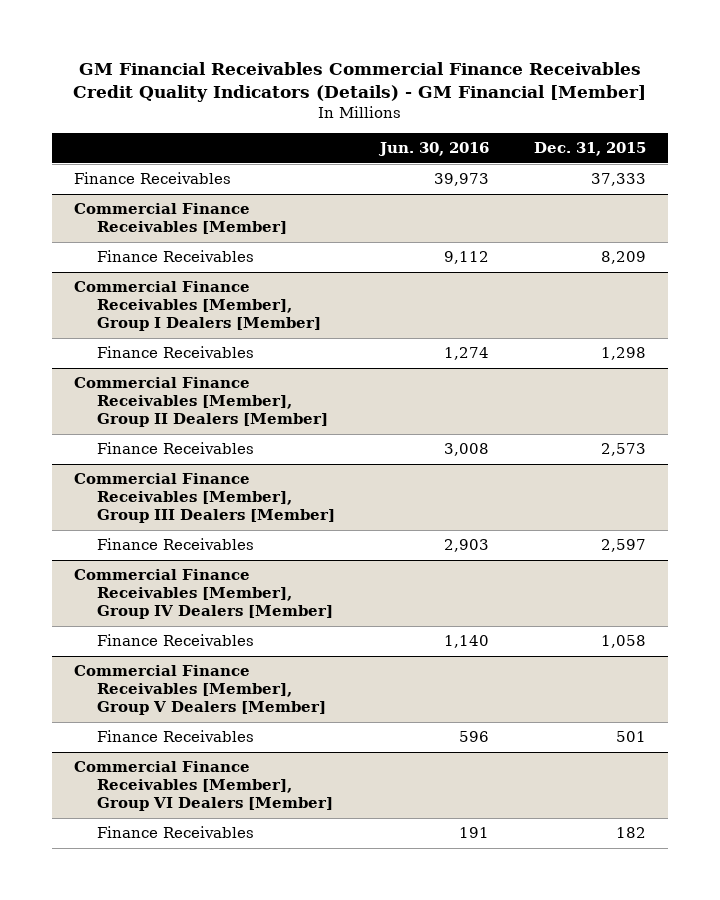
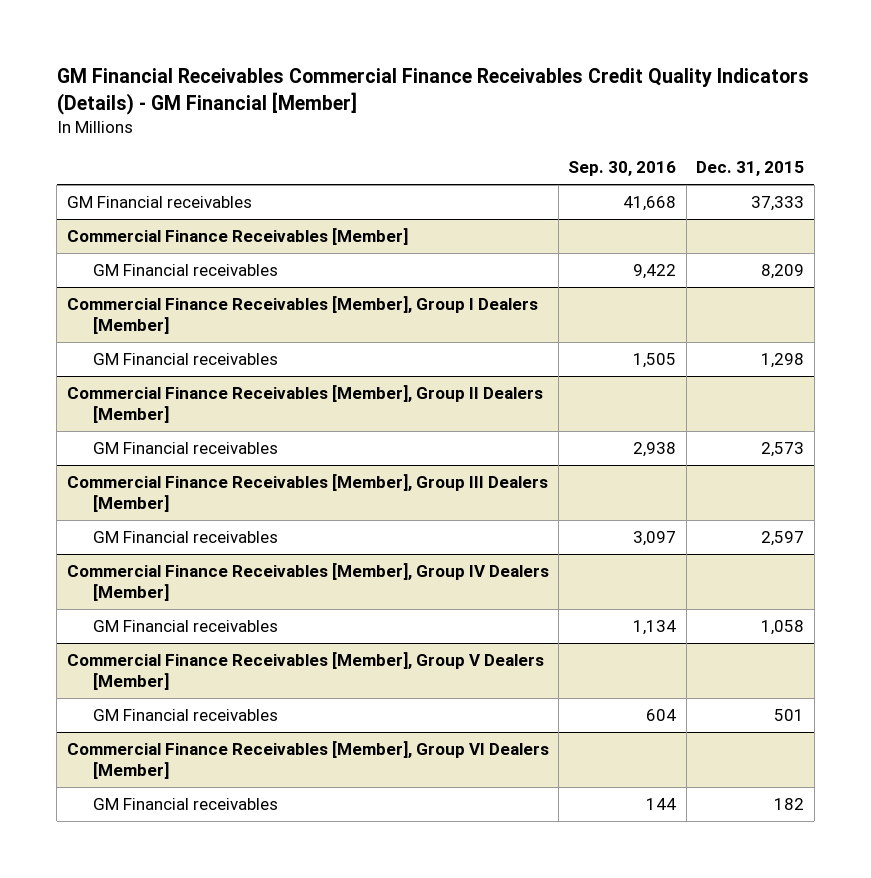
[378,142,490,157] Jun. 30, 2016 -> none
none -> [568,161,677,177] Sep. 30, 2016
[74,172,232,185] Finance Receivables -> [66,196,252,209] GM Financial receivables
[97,250,255,263] Finance Receivables -> [92,264,278,277] GM Financial receivables
[97,346,255,359] Finance Receivables -> [92,353,278,366] GM Financial receivables
[97,442,255,455] Finance Receivables -> [92,442,278,455] GM Financial receivables
[97,538,255,551] Finance Receivables -> [92,531,278,544] GM Financial receivables
[97,634,255,647] Finance Receivables -> [92,620,278,633] GM Financial receivables
[97,730,255,743] Finance Receivables -> [92,709,278,722] GM Financial receivables
[97,826,255,839] Finance Receivables -> [92,798,278,811] GM Financial receivables

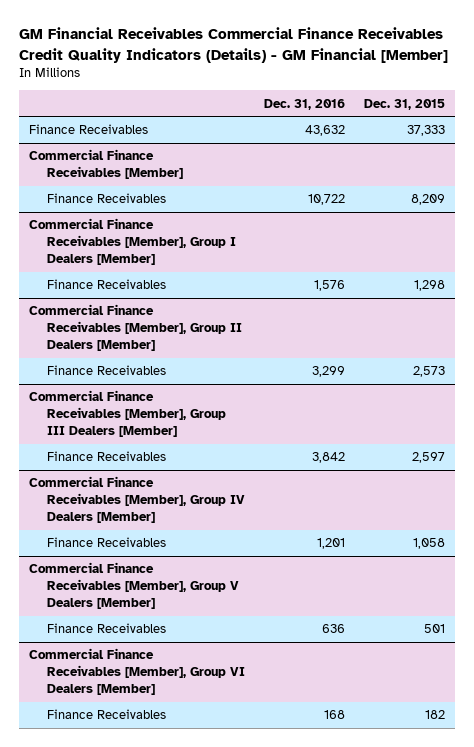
[568,161,677,177] Sep. 30, 2016 -> none
none -> [264,98,346,110] Dec. 31, 2016
[66,196,252,209] GM Financial receivables -> [28,124,148,135] Finance Receivables
[92,264,278,277] GM Financial receivables -> [47,193,167,204] Finance Receivables
[92,353,278,366] GM Financial receivables -> [47,279,167,290] Finance Receivables
[92,442,278,455] GM Financial receivables -> [47,365,167,376] Finance Receivables
[92,531,278,544] GM Financial receivables -> [47,451,167,462] Finance Receivables
[92,620,278,633] GM Financial receivables -> [47,537,167,548] Finance Receivables
[92,709,278,722] GM Financial receivables -> [47,623,167,634] Finance Receivables
[92,798,278,811] GM Financial receivables -> [47,709,167,720] Finance Receivables

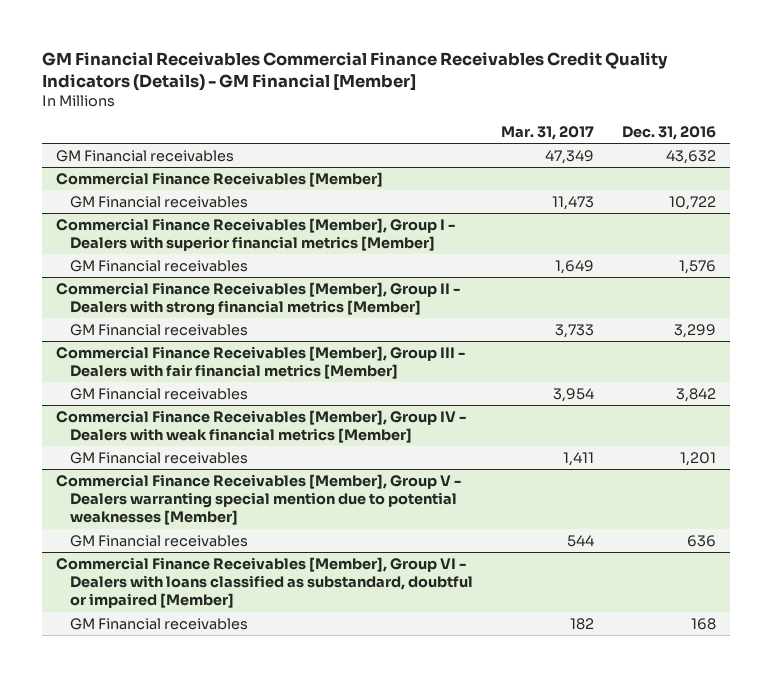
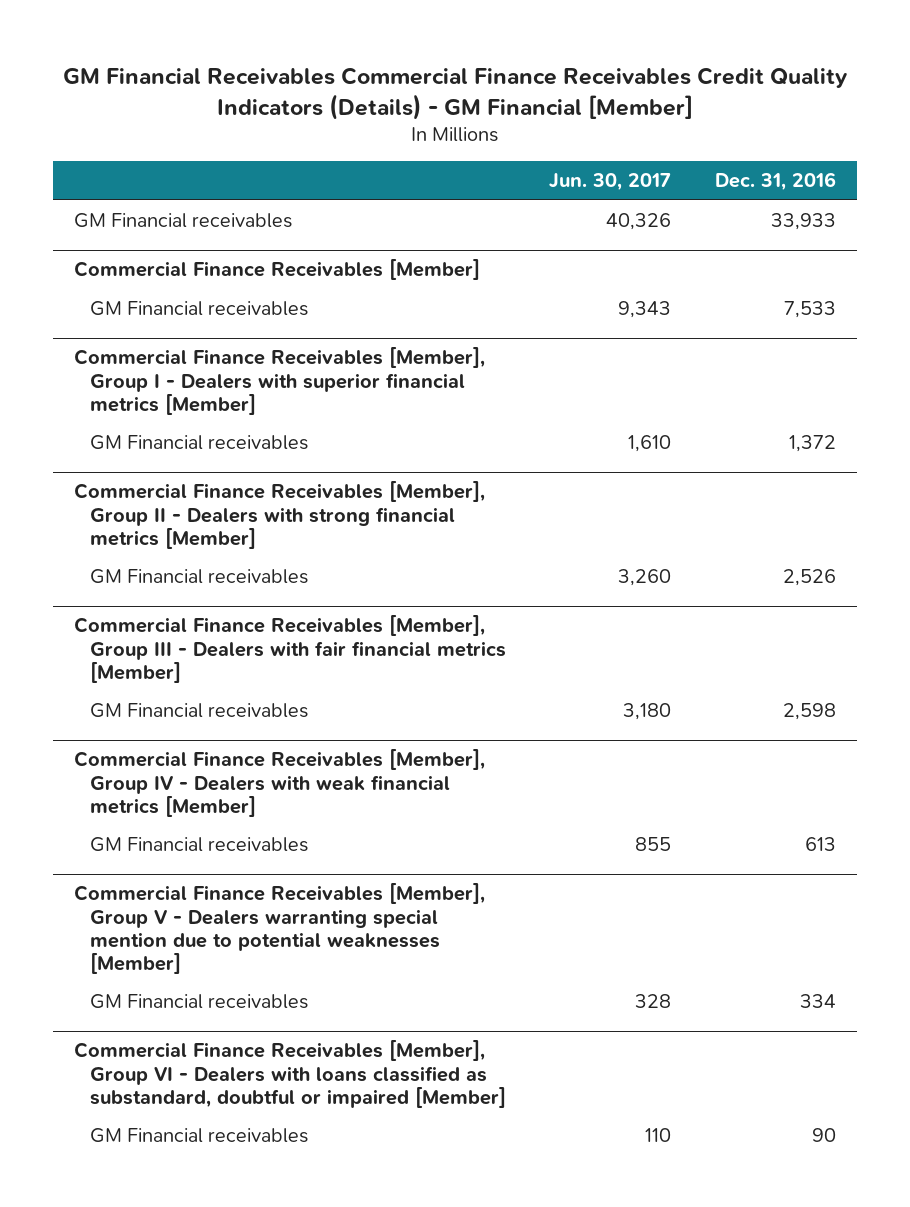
[501,126,595,141] Mar. 31, 2017 -> none
none -> [549,173,672,192] Jun. 30, 2017
[666,149,717,164] 43,632 -> [770,212,836,230] 33,933
[669,195,717,210] 10,722 -> [783,300,836,318] 7,533
[679,259,717,274] 1,576 -> [788,434,836,452] 1,372
[674,323,717,338] 3,299 -> [782,568,836,586] 2,526
[676,387,717,402] 3,842 -> [782,702,836,720] 2,598
[680,451,717,466] 1,201 -> [804,836,836,851] 613
[687,534,717,547] 636 -> [799,993,836,1008] 334
[691,617,717,630] 168 -> [811,1127,836,1142] 90

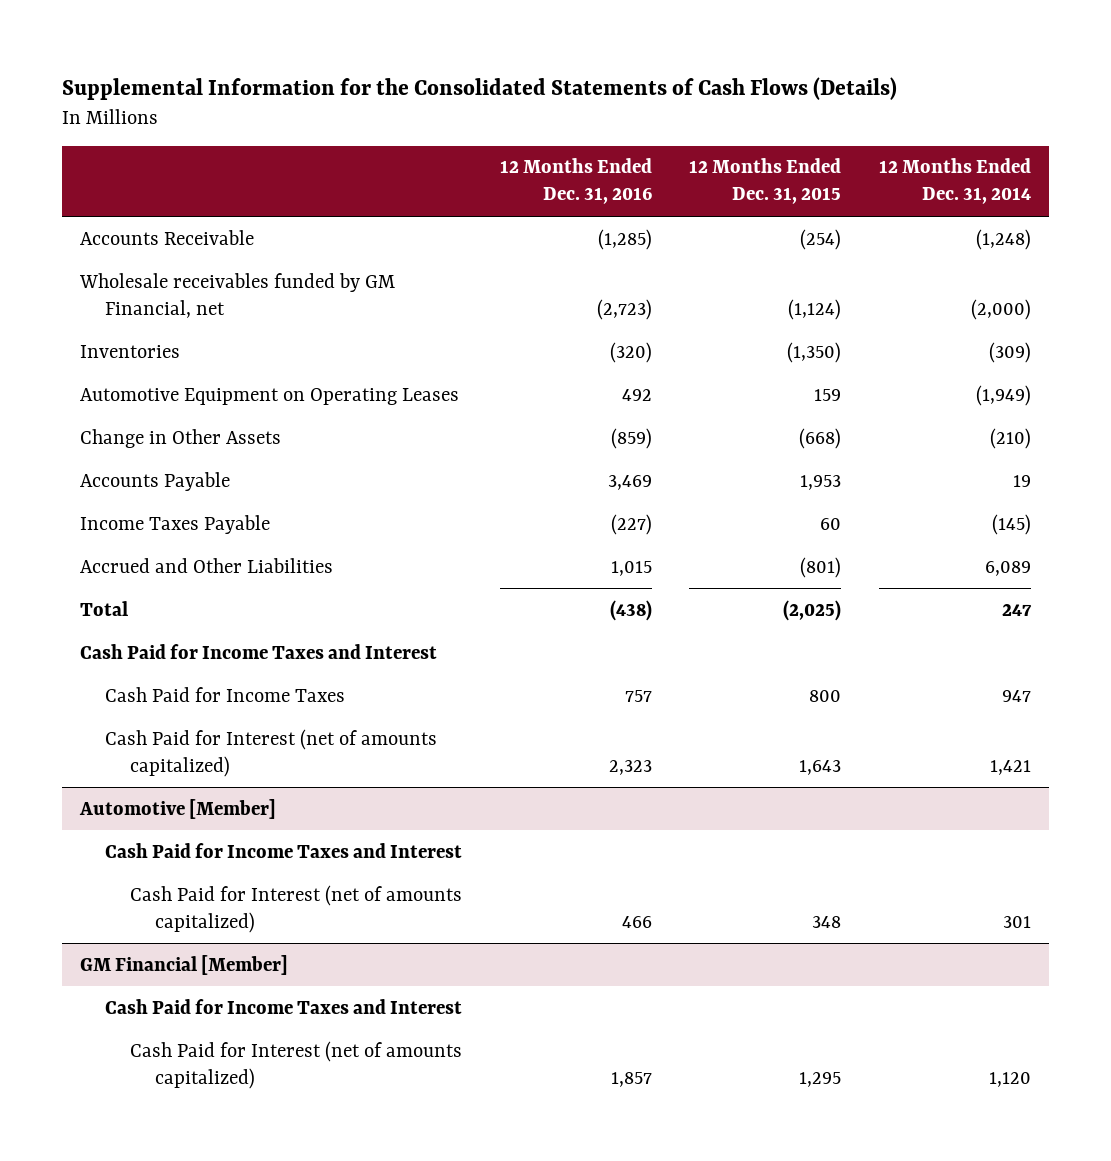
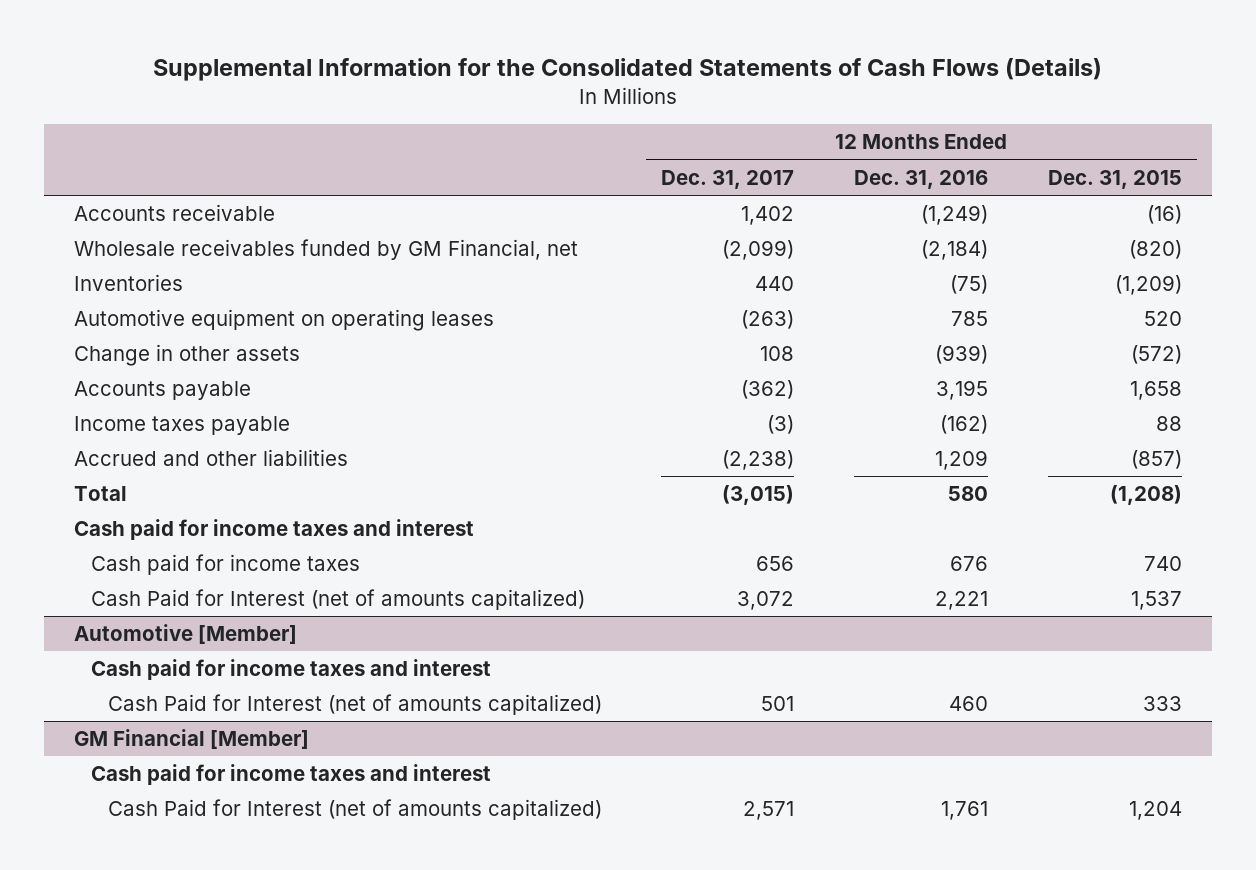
[878,158,1031,205] 12 Months Ended Dec. 31, 2014 -> none
none -> [661,169,795,189] Dec. 31, 2017
[80,229,255,245] Accounts Receivable -> [74,204,276,222] Accounts receivable
[597,228,652,250] (1,285) -> [920,205,988,226] (1,249)
[800,228,842,250] (254) -> [1146,205,1182,225] (16)
[596,298,652,320] (2,723) -> [920,240,988,261] (2,184)
[788,298,842,320] (1,124) -> [1128,240,1182,260] (820)
[609,341,652,363] (320) -> [949,275,988,295] (75)
[787,341,842,363] (1,350) -> [1114,275,1182,296] (1,209)
[80,387,460,405] Automotive Equipment on Operating Leases -> [74,309,495,332] Automotive equipment on operating leases
[621,388,652,401] 492 -> [950,311,988,327] 785
[814,388,842,401] 159 -> [1143,311,1182,327] 520
[80,428,282,448] Change in Other Assets -> [74,344,301,367] Change in other assets
[610,427,652,449] (859) -> [934,345,988,365] (939)
[799,427,842,449] (668) -> [1130,345,1182,365] (572)
[80,471,231,491] Accounts Payable -> [74,381,252,401] Accounts payable
[607,474,652,490] 3,469 -> [935,380,988,401] 3,195
[800,474,842,490] 1,953 -> [1129,381,1182,401] 1,658
[80,514,271,534] Income Taxes Payable -> [74,416,291,436] Income taxes payable
[610,513,652,535] (227) -> [939,415,988,435] (162)
[820,517,842,530] 60 -> [1155,416,1182,432] 88
[80,557,334,573] Accrued and Other Liabilities -> [74,449,349,467] Accrued and other liabilities
[610,560,652,576] 1,015 -> [934,450,988,471] 1,209
[800,556,842,578] (801) -> [1130,450,1182,470] (857)
[609,599,652,621] (438) -> [947,486,988,502] 580
[783,599,842,621] (2,025) -> [1109,485,1182,506] (1,208)
[80,643,438,659] Cash Paid for Income Taxes and Interest -> [74,519,475,541] Cash paid for income taxes and interest
[105,686,346,702] Cash Paid for Income Taxes -> [90,554,360,576] Cash paid for income taxes
[624,689,652,702] 757 -> [949,556,988,572] 676
[809,689,842,702] 800 -> [1143,556,1182,572] 740
[608,759,652,775] 2,323 -> [934,591,988,611] 2,221
[799,759,842,775] 1,643 -> [1130,591,1182,611] 1,537
[105,842,463,858] Cash Paid for Income Taxes and Interest -> [90,659,491,681] Cash paid for income taxes and interest
[621,915,652,928] 466 -> [948,696,988,712] 460
[812,915,842,928] 348 -> [1142,696,1182,712] 333
[105,998,463,1014] Cash Paid for Income Taxes and Interest -> [90,764,491,786] Cash paid for income taxes and interest
[610,1071,652,1087] 1,857 -> [940,801,988,821] 1,761
[799,1071,842,1087] 1,295 -> [1128,801,1182,821] 1,204

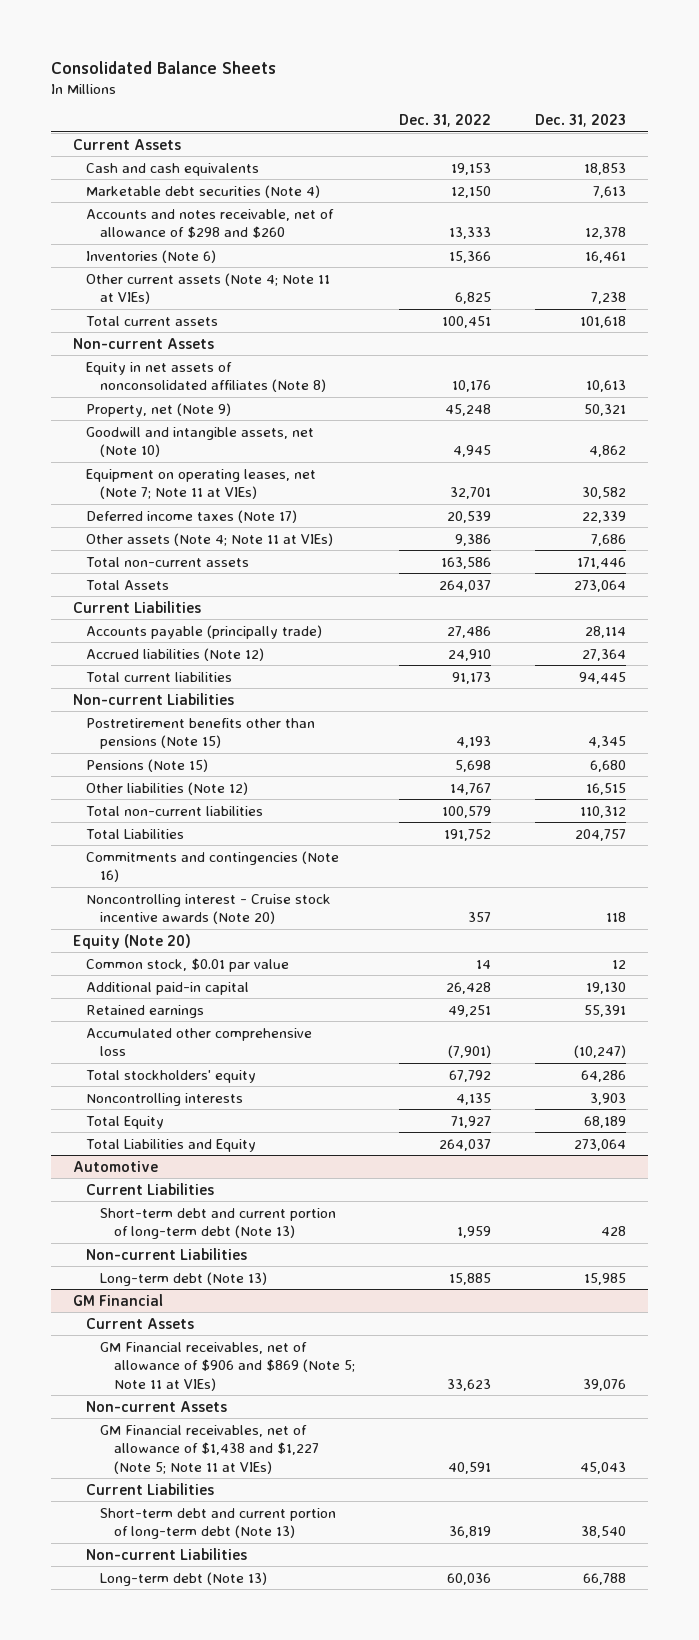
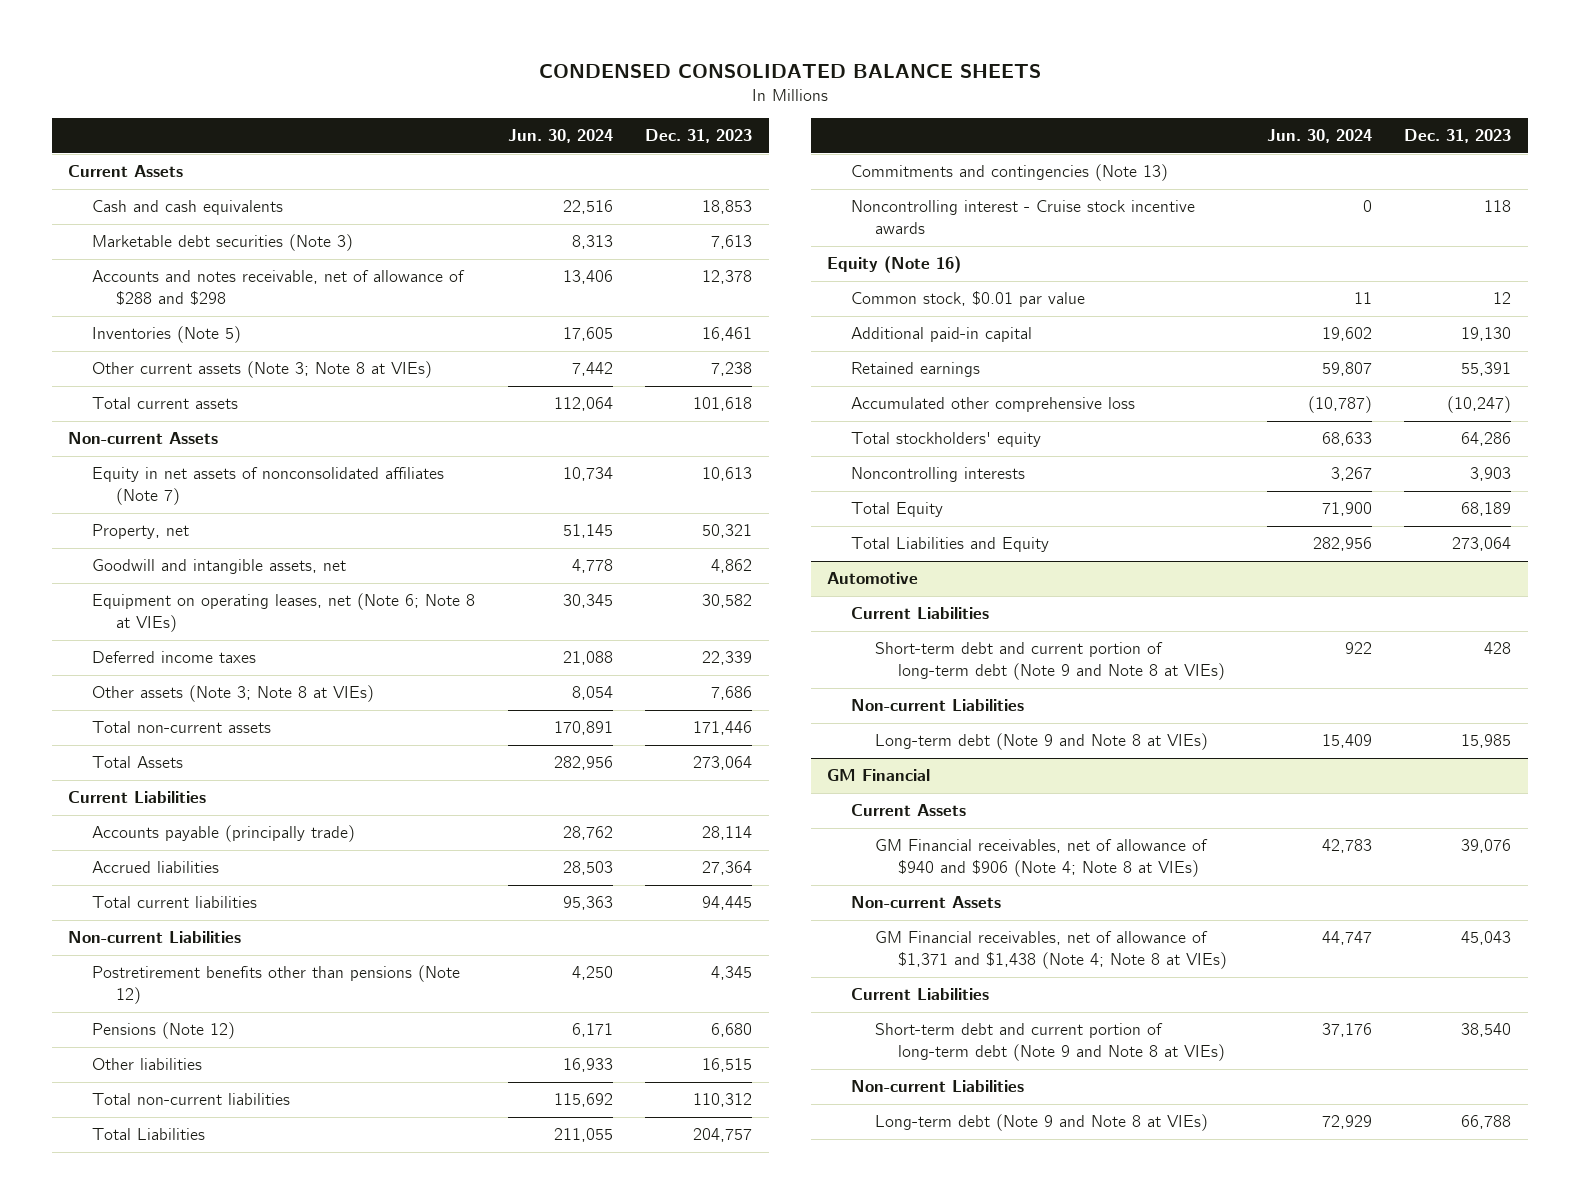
[50,60,276,74] Consolidated Balance Sheets -> [538,64,1041,79] CONDENSED CONSOLIDATED BALANCE SHEETS
[398,114,491,128] Dec. 31, 2022 -> none
none -> [507,129,613,144] Jun. 30, 2024
[86,184,321,198] Marketable debt securities (Note 4) -> [92,234,354,252] Marketable debt securities (Note 3)
[86,208,335,239] Accounts and notes receivable, net of allowance of $298 and $260 -> [92,270,466,305] Accounts and notes receivable, net of allowance of $288 and $298
[86,249,217,263] Inventories (Note 6) -> [92,326,242,344] Inventories (Note 5)
[86,272,331,305] Other current assets (Note 4; Note 11 at VIEs) -> [92,361,433,379] Other current assets (Note 3; Note 8 at VIEs)
[86,361,326,393] Equity in net assets of nonconsolidated affiliates (Note 8) -> [92,467,445,505] Equity in net assets of nonconsolidated affiliates (Note 7)
[86,402,232,417] Property, net (Note 9) -> [92,524,190,540] Property, net
[86,426,315,458] Goodwill and intangible assets, net (Note 10) -> [92,559,347,575] Goodwill and intangible assets, net
[86,468,317,500] Equipment on operating leases, net (Note 7; Note 11 at VIEs) -> [92,593,476,632] Equipment on operating leases, net (Note 6; Note 8 at VIEs)
[86,509,298,523] Deferred income taxes (Note 17) -> [92,651,257,664] Deferred income taxes
[86,532,334,546] Other assets (Note 4; Note 11 at VIEs) -> [92,685,375,703] Other assets (Note 3; Note 8 at VIEs)
[86,647,265,661] Accrued liabilities (Note 12) -> [92,861,220,874] Accrued liabilities
[86,717,316,750] Postretirement benefits other than pensions (Note 15) -> [92,965,461,1004] Postretirement benefits other than pensions (Note 12)
[86,758,209,772] Pensions (Note 15) -> [92,1022,236,1040] Pensions (Note 12)
[86,781,249,795] Other liabilities (Note 12) -> [92,1058,203,1071] Other liabilities
[86,850,340,883] Commitments and contingencies (Note 16) -> [850,164,1168,182] Commitments and contingencies (Note 13)
[86,893,332,925] Noncontrolling interest - Cruise stock incentive awards (Note 20) -> [850,200,1195,234] Noncontrolling interest - Cruise stock incentive awards
[72,933,191,949] Equity (Note 20) -> [827,256,962,274] Equity (Note 16)
[99,1207,336,1240] Short-term debt and current portion of long-term debt (Note 13) -> [874,642,1226,680] Short-term debt and current portion of long-term debt (Note 9 and Note 8 at VIEs)
[99,1271,267,1286] Long-term debt (Note 13) -> [874,733,1208,751] Long-term debt (Note 9 and Note 8 at VIEs)
[99,1341,355,1391] GM Financial receivables, net of allowance of $906 and $869 (Note 5; Note 11 at VIEs) -> [874,839,1208,877] GM Financial receivables, net of allowance of $940 and $906 (Note 4; Note 8 at VIEs)
[99,1424,319,1474] GM Financial receivables, net of allowance of $1,438 and $1,227 (Note 5; Note 11 at VIEs) -> [874,931,1228,969] GM Financial receivables, net of allowance of $1,371 and $1,438 (Note 4; Note 8 at VIEs)
[99,1507,336,1540] Short-term debt and current portion of long-term debt (Note 13) -> [874,1023,1226,1061] Short-term debt and current portion of long-term debt (Note 9 and Note 8 at VIEs)
[99,1571,267,1586] Long-term debt (Note 13) -> [874,1114,1208,1132] Long-term debt (Note 9 and Note 8 at VIEs)

